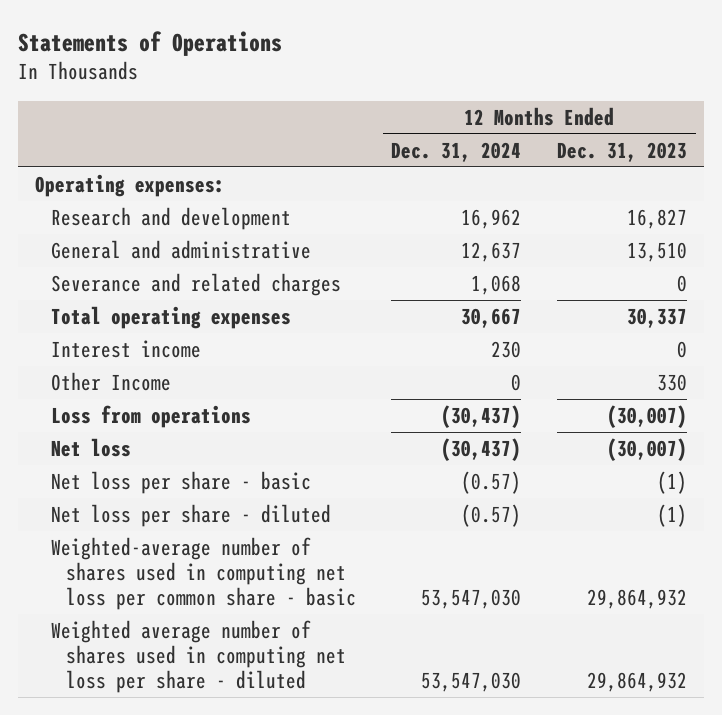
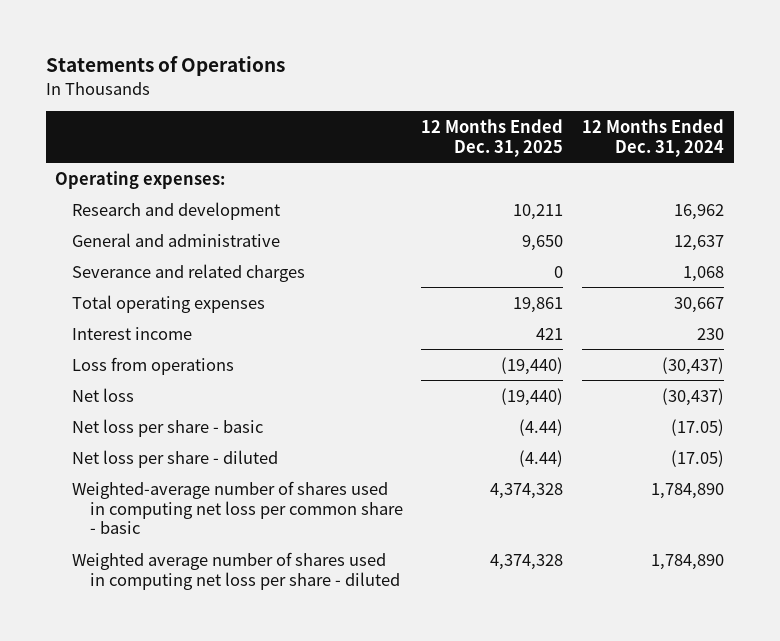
[556,141,687,162] Dec. 31, 2023 -> none
none -> [421,119,564,157] 12 Months Ended Dec. 31, 2025
[50,371,171,391] Other Income -> none
[461,470,522,494] (0.57) -> [671,418,725,436] (17.05)
[461,503,522,527] (0.57) -> [671,449,725,467] (17.05)
[421,588,522,609] 53,547,030 -> [651,482,725,499] 1,784,890
[421,671,522,692] 53,547,030 -> [651,553,725,570] 1,784,890

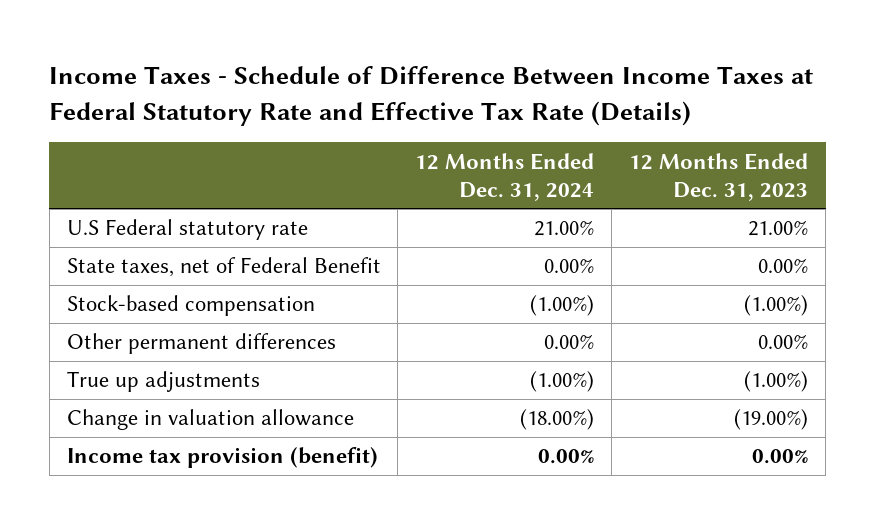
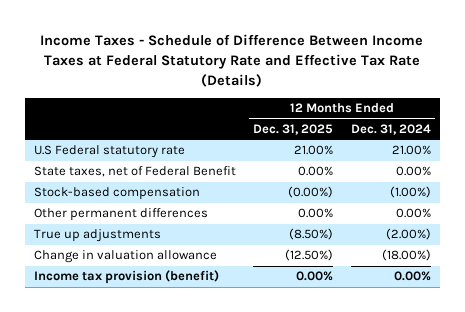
[629,152,809,201] 12 Months Ended Dec. 31, 2023 -> none
none -> [253,123,334,135] Dec. 31, 2025
[530,371,595,393] (1.00%) -> [385,228,431,241] (2.00%)

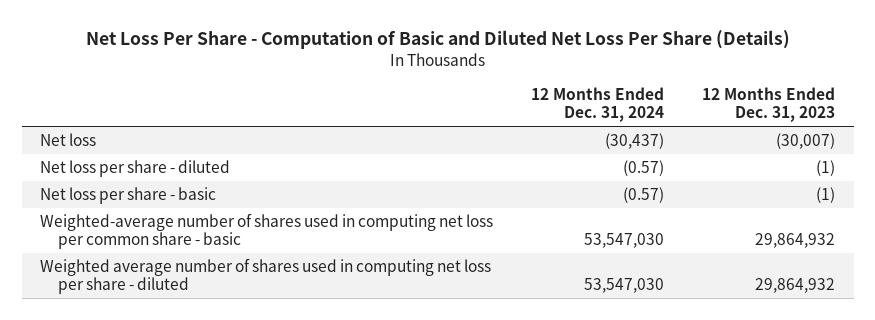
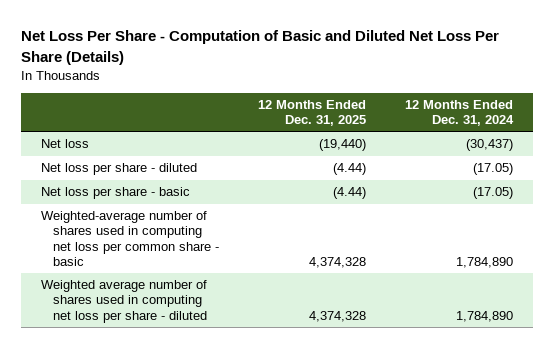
[702,87,836,123] 12 Months Ended Dec. 31, 2023 -> none
none -> [258,100,367,127] 12 Months Ended Dec. 31, 2025
[623,159,665,176] (0.57) -> [473,163,514,176] (17.05)
[623,186,665,203] (0.57) -> [473,187,514,200] (17.05)
[584,232,665,248] 53,547,030 -> [456,256,514,268] 1,784,890
[584,277,665,293] 53,547,030 -> [456,310,514,322] 1,784,890

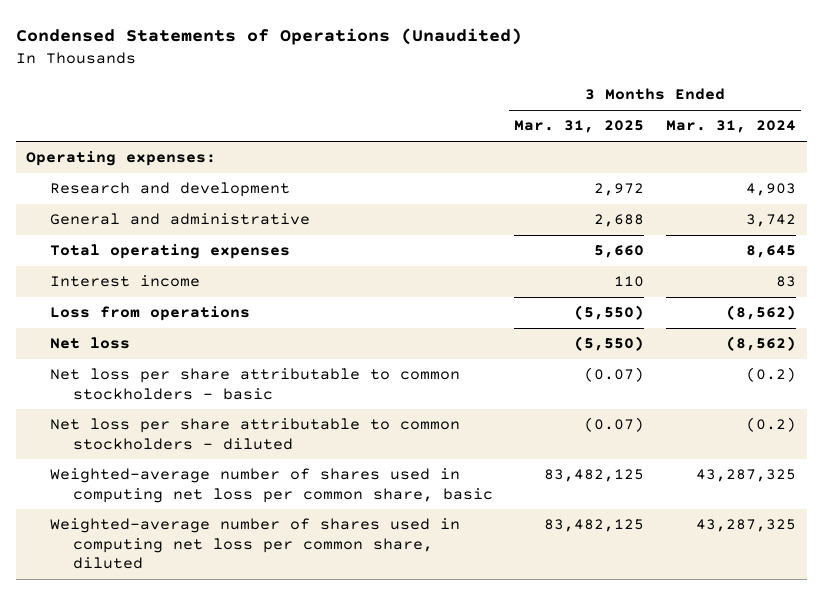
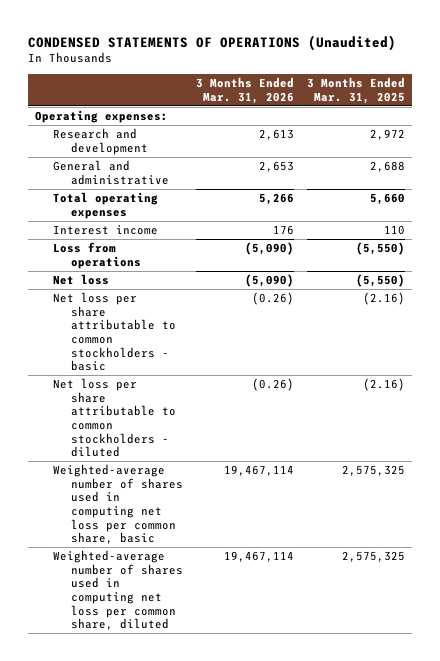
[15,27,522,45] Condensed Statements of Operations (Unaudited) -> [28,34,397,51] CONDENSED STATEMENTS OF OPERATIONS (Unaudited)
[666,120,797,134] Mar. 31, 2024 -> none
none -> [195,77,294,104] 3 Months Ended Mar. 31, 2026
[584,367,645,383] (0.07) -> [363,292,406,306] (2.16)
[584,417,645,433] (0.07) -> [363,378,406,392] (2.16)
[544,469,645,483] 83,482,125 -> [342,465,406,477] 2,575,325
[544,519,645,533] 83,482,125 -> [342,551,406,563] 2,575,325

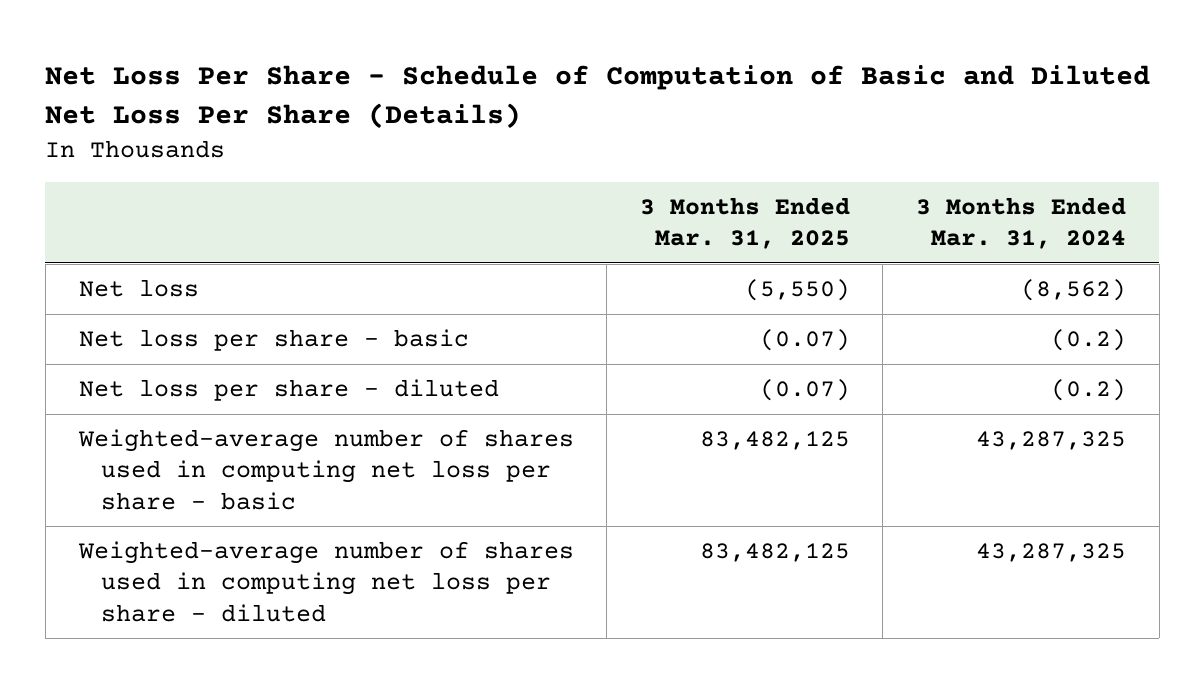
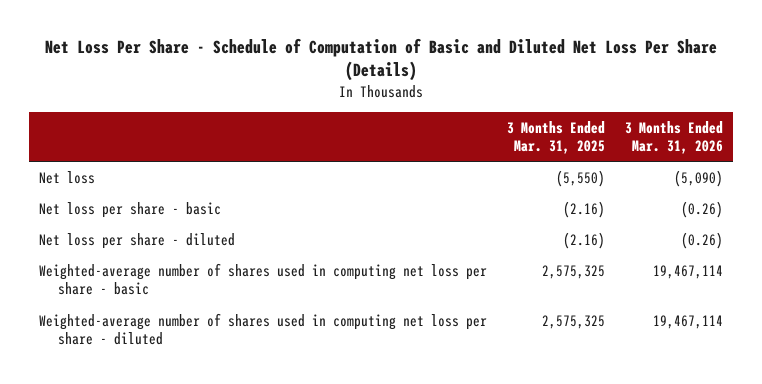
[915,196,1126,250] 3 Months Ended Mar. 31, 2024 -> none
none -> [625,120,724,155] 3 Months Ended Mar. 31, 2026
[759,329,850,352] (0.07) -> [563,200,606,218] (2.16)
[759,379,850,402] (0.07) -> [563,231,606,249] (2.16)
[699,431,850,451] 83,482,125 -> [542,264,606,279] 2,575,325
[699,543,850,563] 83,482,125 -> [542,314,606,329] 2,575,325

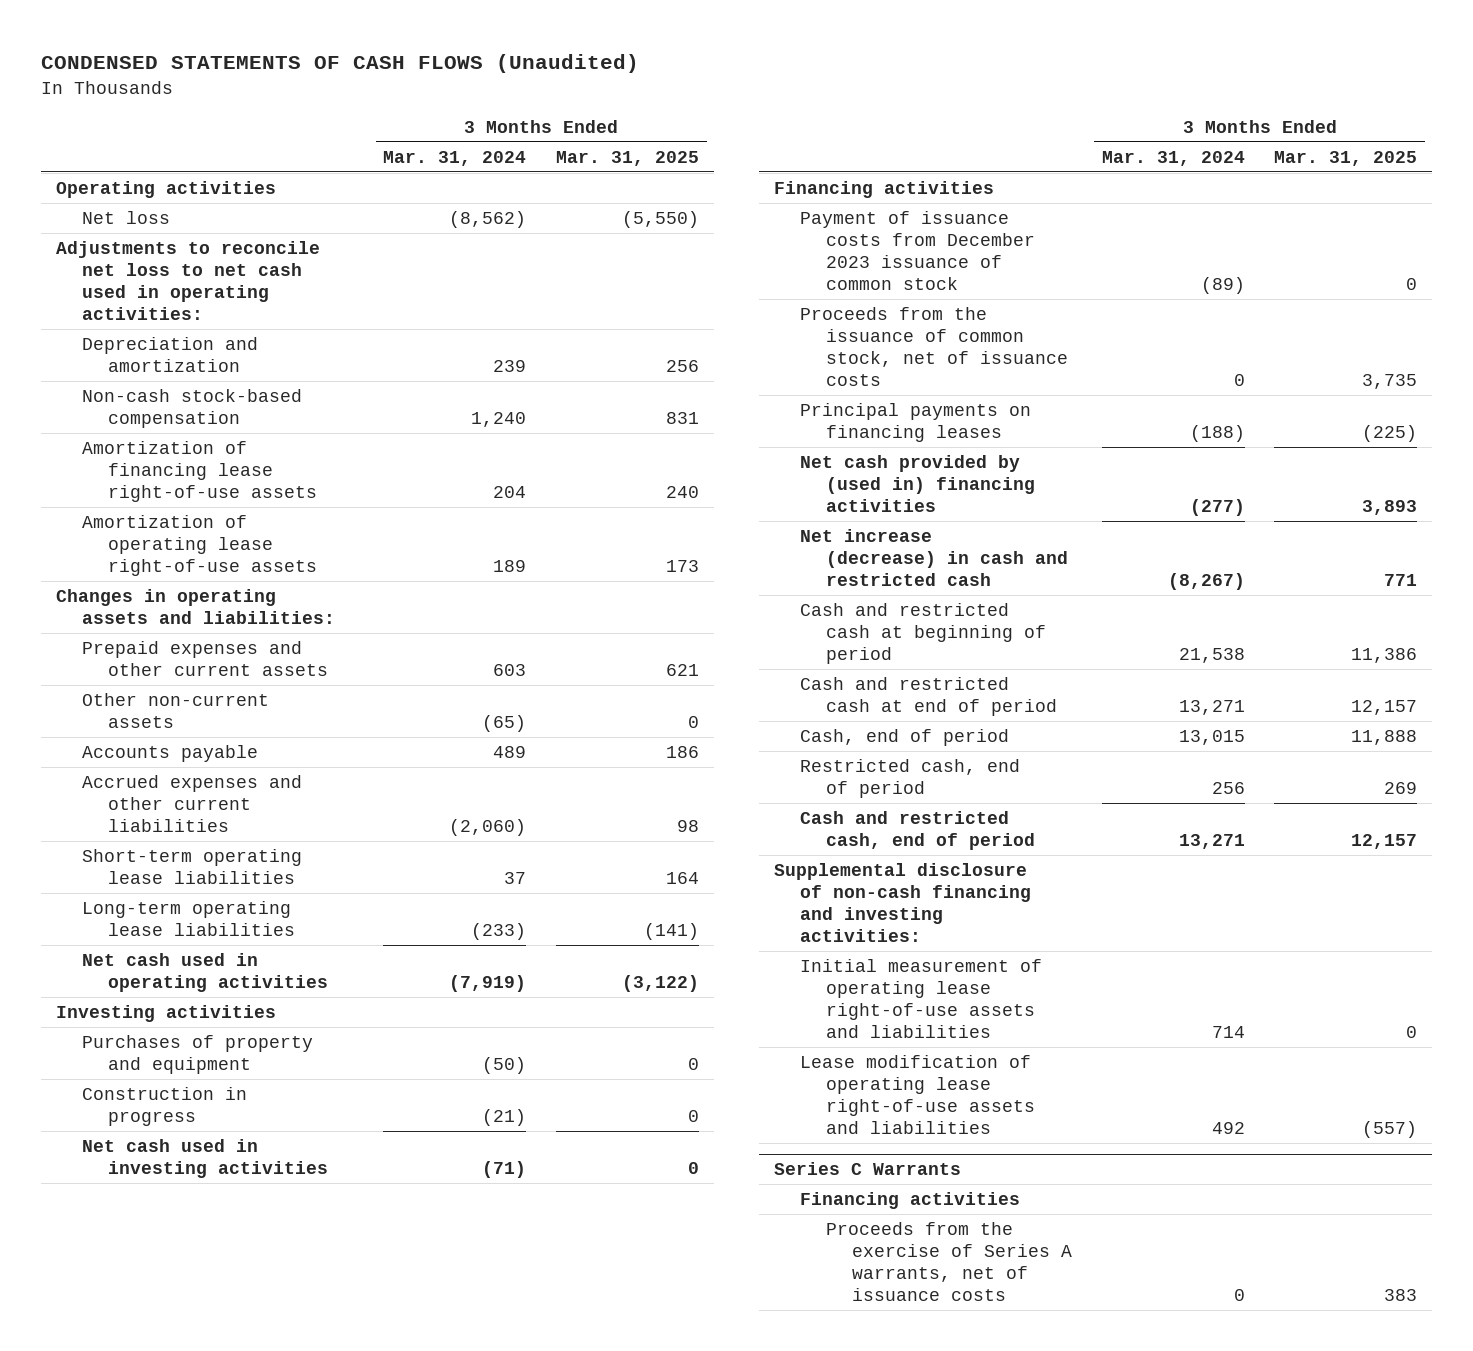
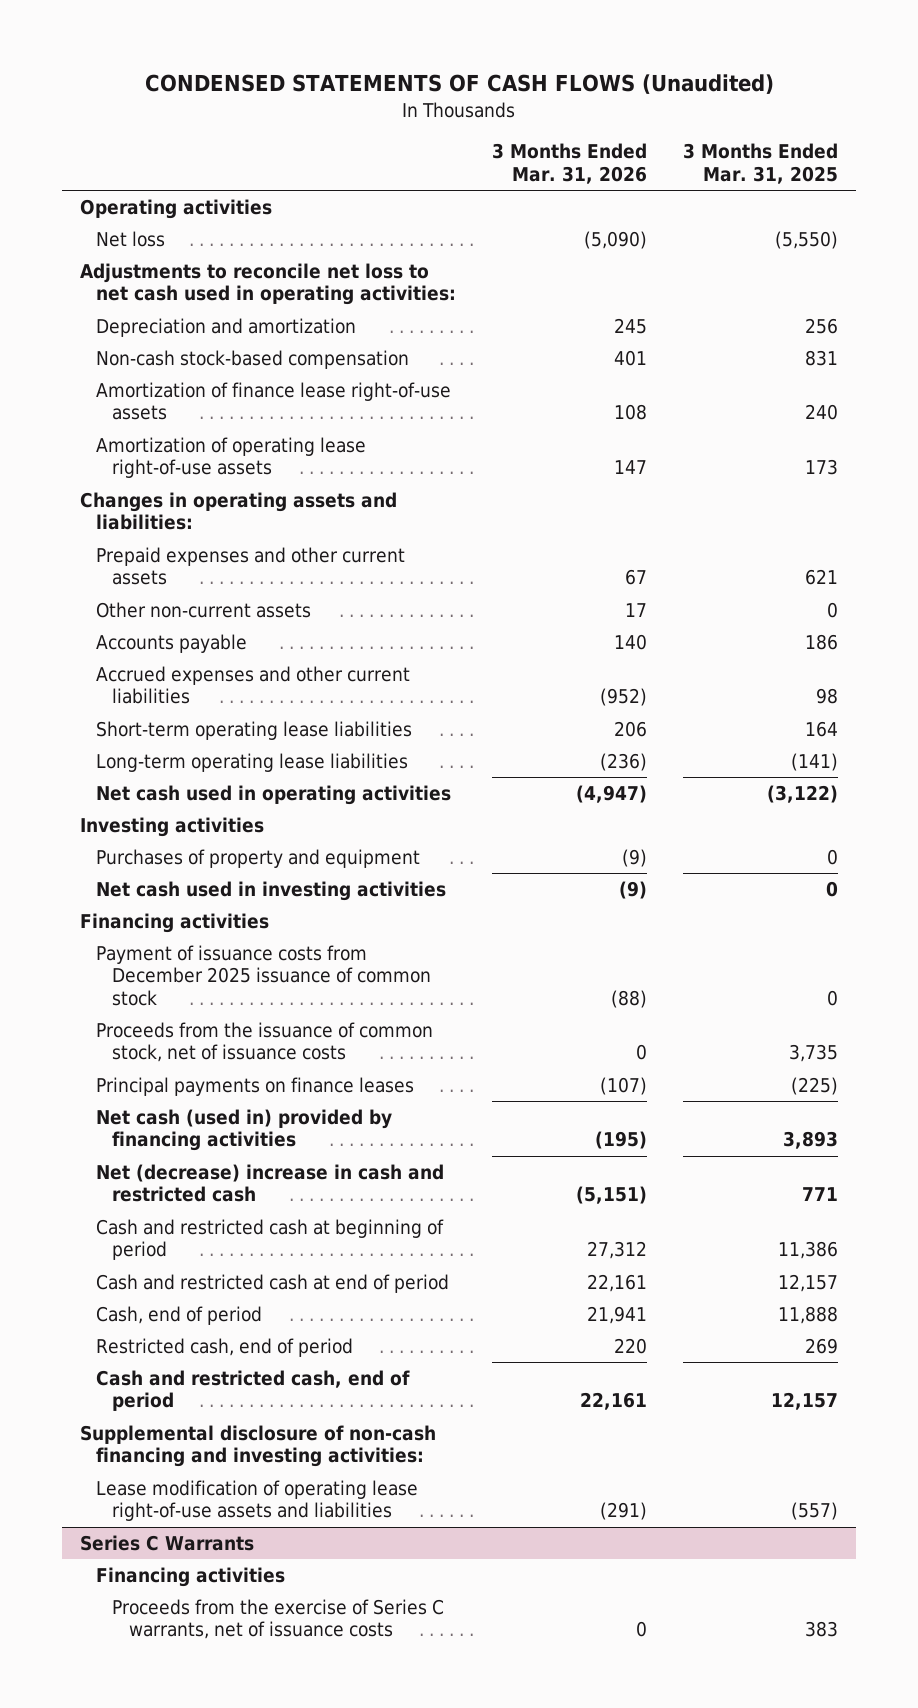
[383,150,527,166] Mar. 31, 2024 -> none
none -> [491,143,647,184] 3 Months Ended Mar. 31, 2026
[81,441,317,503] Amortization of financing lease right-of-use assets -> [96,381,452,421] Amortization of finance lease right-of-use assets
[81,1087,247,1127] Construction in progress -> none
[800,211,1036,291] Payment of issuance costs from December 2023 issuance of common stock -> [96,944,432,1006] Payment of issuance costs from December 2025 issuance of common stock
[800,403,1032,443] Principal payments on financing leases -> [96,1076,415,1096] Principal payments on finance leases
[800,455,1036,513] Net cash provided by (used in) financing activities -> [96,1108,393,1152] Net cash (used in) provided by financing activities
[800,529,1069,587] Net increase (decrease) in cash and restricted cash -> [96,1163,445,1203] Net (decrease) increase in cash and restricted cash
[800,959,1043,1039] Initial measurement of operating lease right-of-use assets and liabilities -> none
[826,1222,1072,1302] Proceeds from the exercise of Series A warrants, net of issuance costs -> [112,1598,445,1640] Proceeds from the exercise of Series C warrants, net of issuance costs

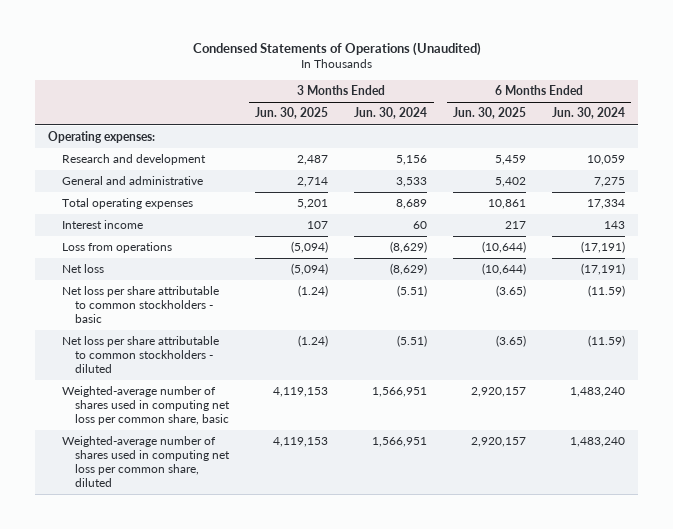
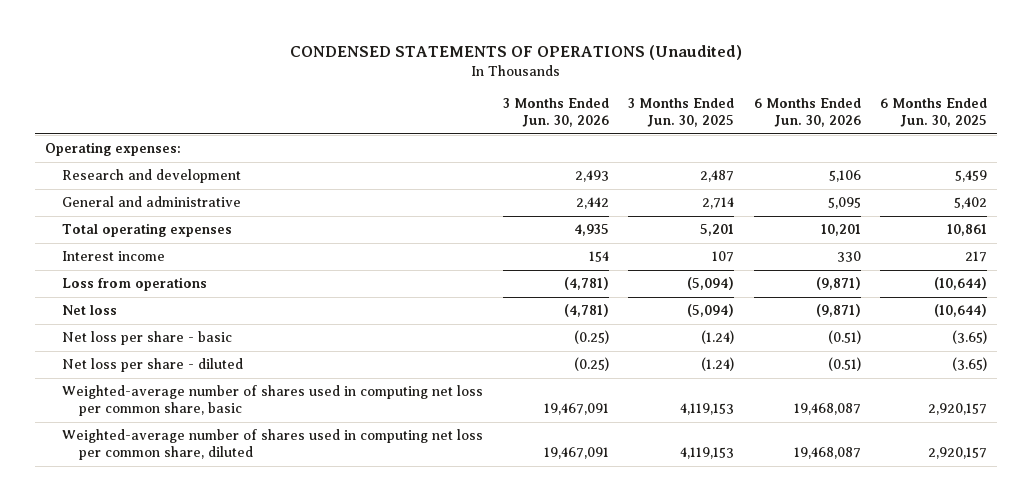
[192,42,481,57] Condensed Statements of Operations (Unaudited) -> [290,45,743,61] CONDENSED STATEMENTS OF OPERATIONS (Unaudited)
[354,107,428,120] Jun. 30, 2024 -> none
[551,107,625,120] Jun. 30, 2024 -> none
none -> [502,98,609,127] 3 Months Ended Jun. 30, 2026
none -> [753,98,861,127] 6 Months Ended Jun. 30, 2026
[61,286,219,323] Net loss per share attributable to common stockholders - basic -> [62,331,233,346] Net loss per share - basic
[61,336,219,373] Net loss per share attributable to common stockholders - diluted -> [62,358,244,373] Net loss per share - diluted

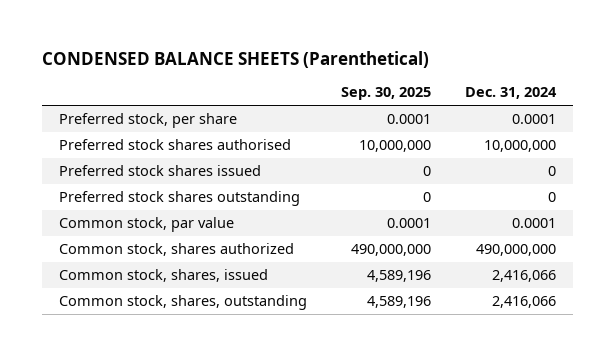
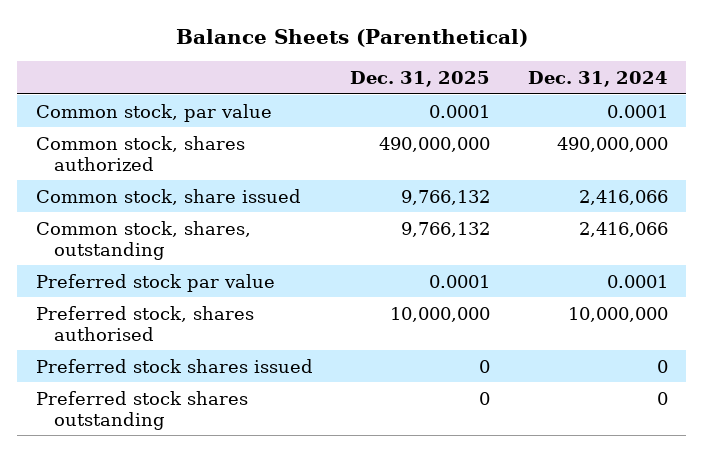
[41,50,429,68] CONDENSED BALANCE SHEETS (Parenthetical) -> [175,28,528,47] Balance Sheets (Parenthetical)
[340,87,431,101] Sep. 30, 2025 -> none
none -> [350,70,491,87] Dec. 31, 2025
[58,113,237,129] Preferred stock, per share -> none
[58,139,291,151] Preferred stock shares authorised -> none
[58,269,268,283] Common stock, shares, issued -> [35,188,301,205] Common stock, share issued
none -> [35,273,275,292] Preferred stock par value
none -> [35,305,254,341] Preferred stock, shares authorised
[58,165,261,177] Preferred stock shares issued -> [35,358,313,373] Preferred stock shares issued
[58,191,300,207] Preferred stock shares outstanding -> [35,390,248,430] Preferred stock shares outstanding

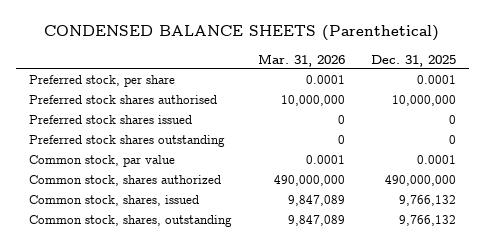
[175,28,528,47] Balance Sheets (Parenthetical) -> [44,25,440,42] CONDENSED BALANCE SHEETS (Parenthetical)
[527,70,668,87] Dec. 31, 2024 -> none
none -> [257,53,345,67] Mar. 31, 2026
none -> [28,75,175,88] Preferred stock, per share
none -> [28,95,217,105] Preferred stock shares authorised
[35,358,313,373] Preferred stock shares issued -> [28,115,192,125] Preferred stock shares issued
[35,390,248,430] Preferred stock shares outstanding -> [28,135,225,148] Preferred stock shares outstanding
[35,188,301,205] Common stock, share issued -> [28,195,199,207] Common stock, shares, issued
[35,273,275,292] Preferred stock par value -> none
[35,305,254,341] Preferred stock, shares authorised -> none

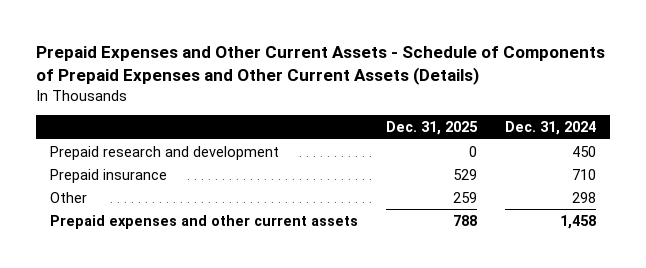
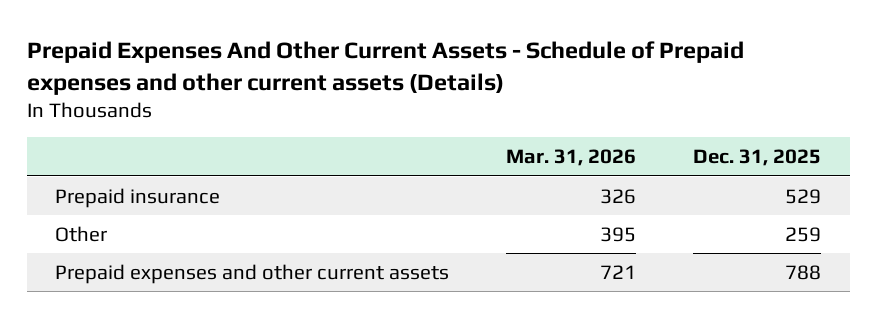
[35,46,605,86] Prepaid Expenses and Other Current Assets - Schedule of Components of Prepaid Expenses and Other Current Assets (Details) -> [26,41,744,95] Prepaid Expenses And Other Current Assets - Schedule of Prepaid expenses and other current assets (Details)
[505,121,597,136] Dec. 31, 2024 -> none
none -> [506,149,637,167] Mar. 31, 2026
[49,145,279,160] Prepaid research and development -> none

